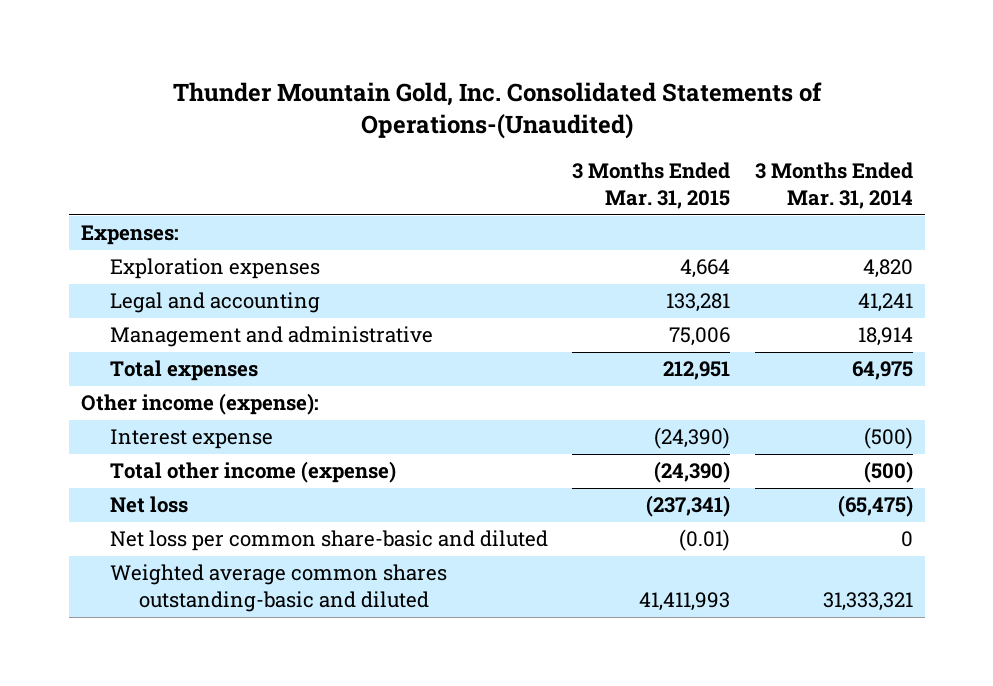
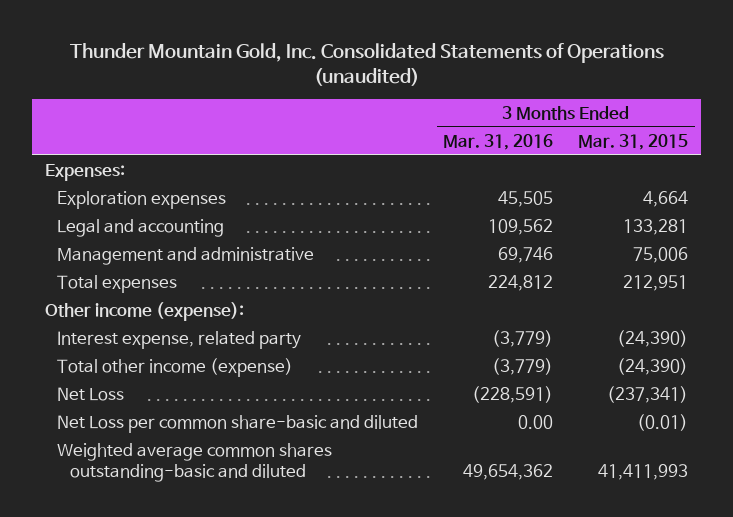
[172,81,822,140] Thunder Mountain Gold, Inc. Consolidated Statements of Operations-(Unaudited) -> [69,42,664,86] Thunder Mountain Gold, Inc. Consolidated Statements of Operations (unaudited)
[754,162,913,210] 3 Months Ended Mar. 31, 2014 -> none
none -> [443,133,554,150] Mar. 31, 2016
[110,429,274,450] Interest expense -> [57,330,302,349] Interest expense, related party
[110,496,189,514] Net loss -> [57,386,125,401] Net Loss
[110,530,549,552] Net loss per common share-basic and diluted -> [57,414,419,433] Net Loss per common share-basic and diluted

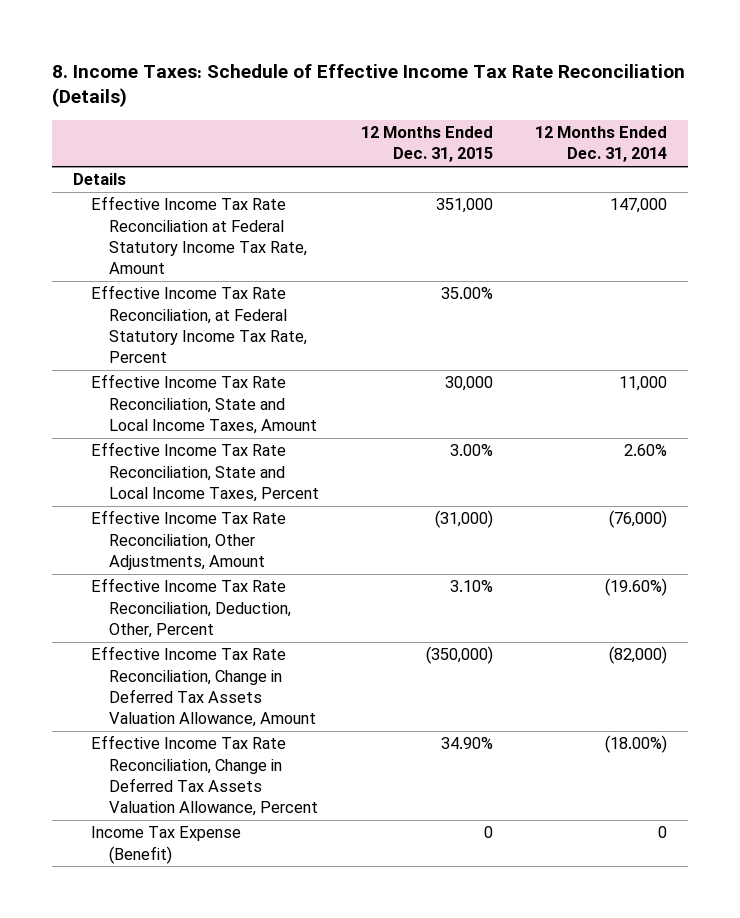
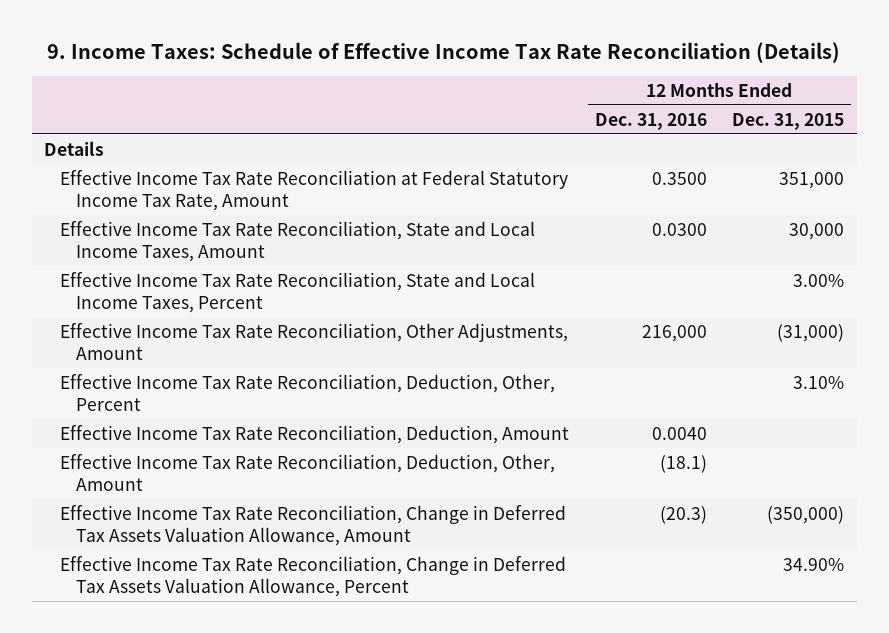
[52,63,686,108] 8. Income Taxes: Schedule of Effective Income Tax Rate Reconciliation (Details) -> [47,41,841,63] 9. Income Taxes: Schedule of Effective Income Tax Rate Reconciliation (Details)
[534,126,667,163] 12 Months Ended Dec. 31, 2014 -> none
none -> [594,112,707,130] Dec. 31, 2016
[91,285,308,363] Effective Income Tax Rate Reconciliation, at Federal Statutory Income Tax Rate, Percent -> none
none -> [60,424,570,444] Effective Income Tax Rate Reconciliation, Deduction, Amount
none -> [60,453,556,492] Effective Income Tax Rate Reconciliation, Deduction, Other, Amount
[91,826,242,864] Income Tax Expense (Benefit) -> none

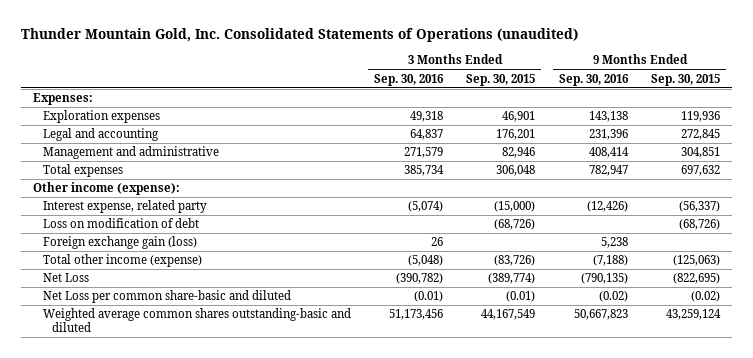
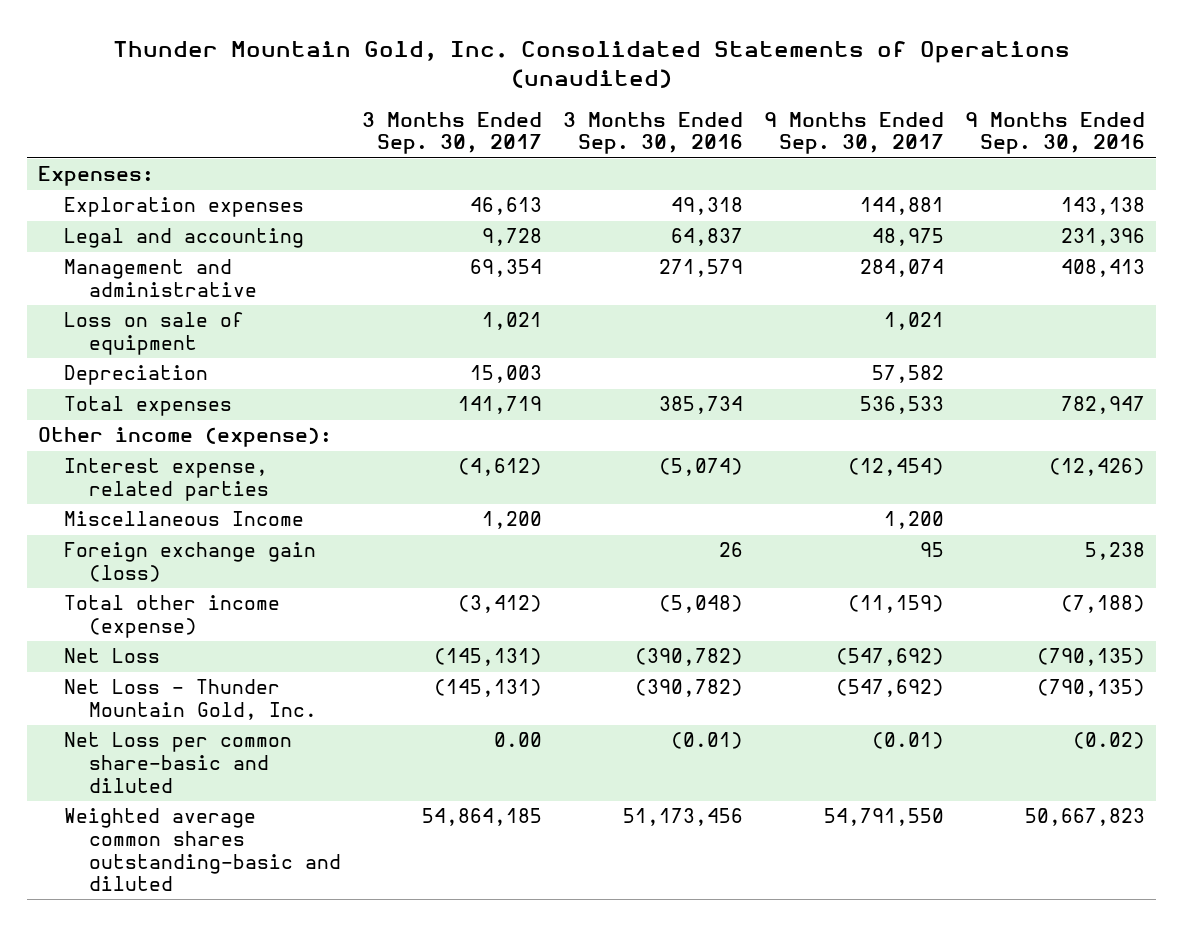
[466,73,536,86] Sep. 30, 2015 -> none
[651,73,721,86] Sep. 30, 2015 -> none
none -> [362,111,543,155] 3 Months Ended Sep. 30, 2017
none -> [764,111,945,155] 9 Months Ended Sep. 30, 2017
[588,147,629,159] 408,414 -> [1061,259,1146,278] 408,413
none -> [63,312,244,355] Loss on sale of equipment
none -> [63,365,208,386] Depreciation
[42,218,199,229] Loss on modification of debt -> none
[42,200,207,214] Interest expense, related party -> [63,458,270,501] Interest expense, related parties
none -> [63,511,304,527] Miscellaneous Income
none -> [63,679,318,720] Net Loss - Thunder Mountain Gold, Inc.

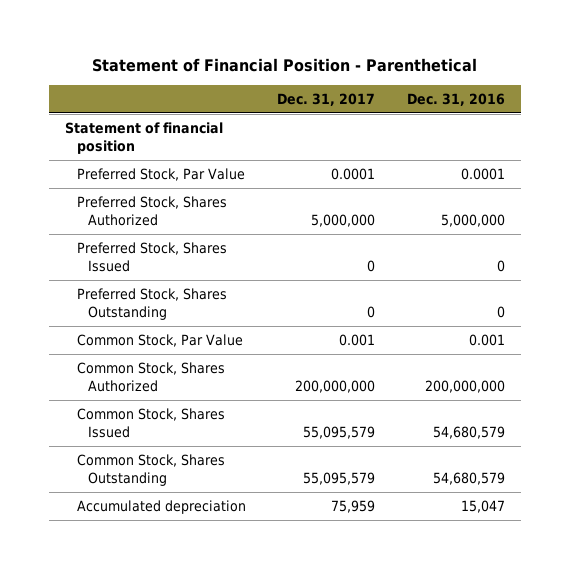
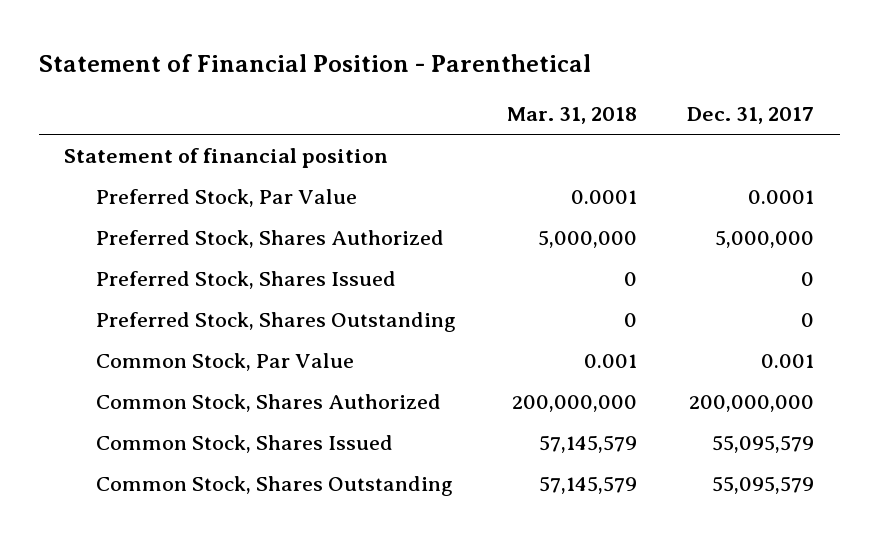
[407,92,506,106] Dec. 31, 2016 -> none
none -> [506,107,637,125] Mar. 31, 2018
[76,500,246,515] Accumulated depreciation -> none

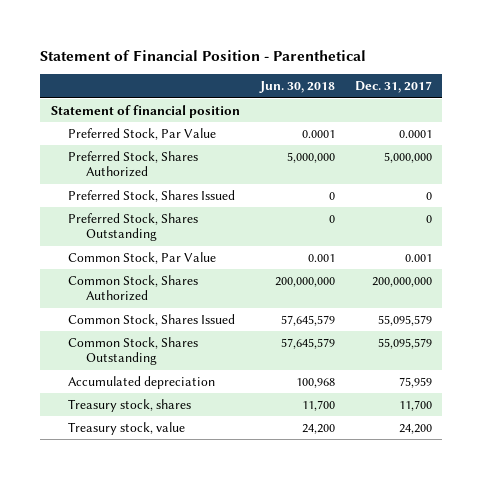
[506,107,637,125] Mar. 31, 2018 -> none
none -> [258,81,335,94] Jun. 30, 2018
none -> [68,375,216,389] Accumulated depreciation
none -> [68,398,192,412] Treasury stock, shares
none -> [68,421,186,435] Treasury stock, value

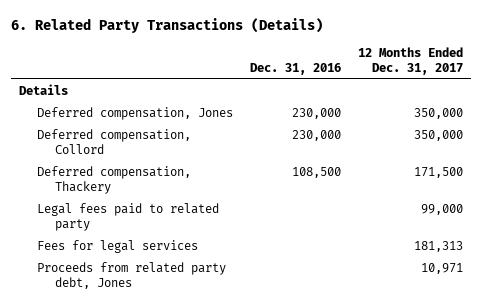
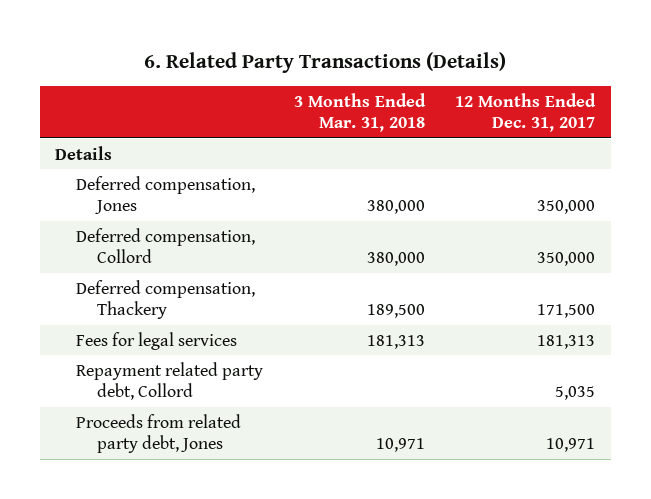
[250,62,342,75] Dec. 31, 2016 -> none
none -> [293,92,426,133] 3 Months Ended Mar. 31, 2018
[37,203,220,232] Legal fees paid to related party -> none
none -> [76,361,264,401] Repayment related party debt, Collord

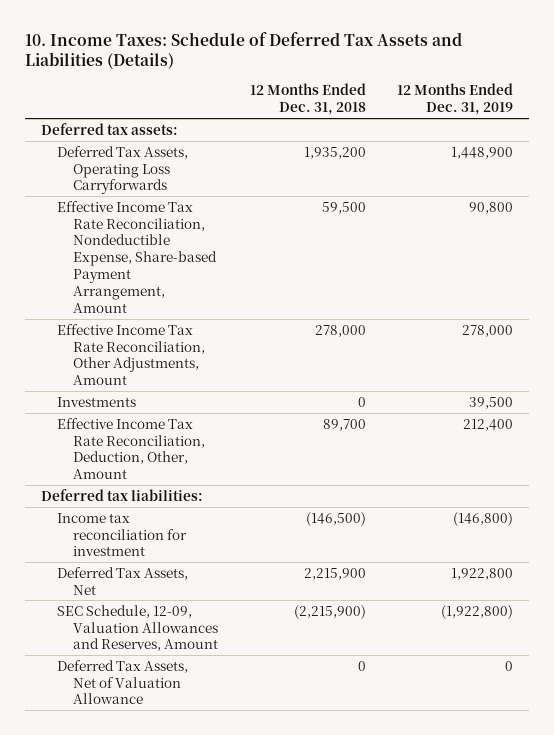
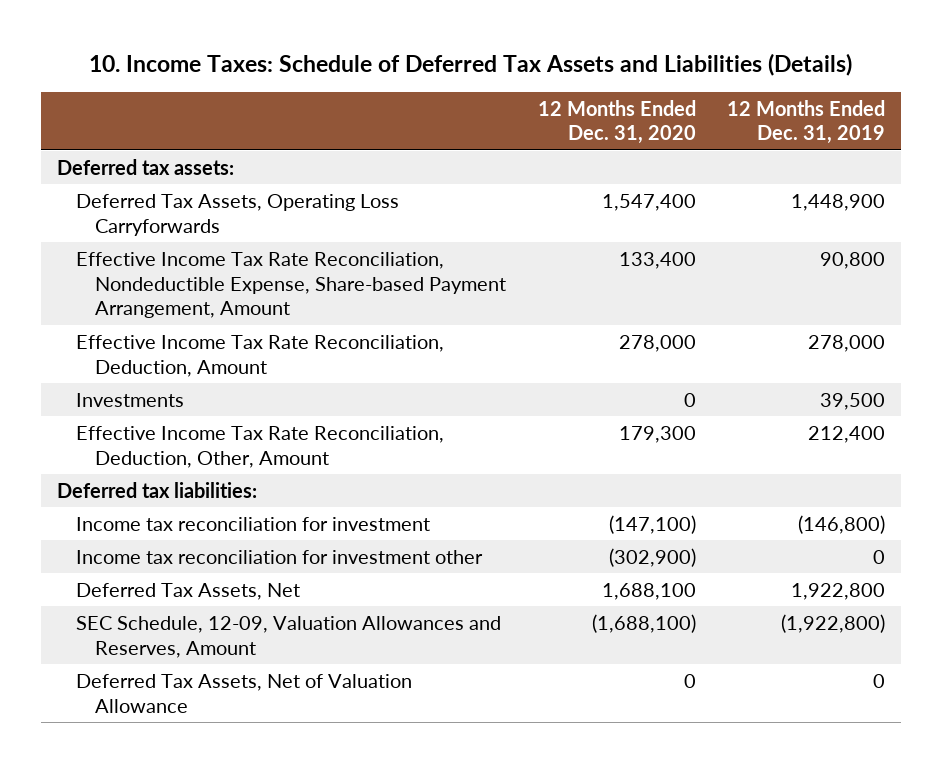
[249,83,366,116] 12 Months Ended Dec. 31, 2018 -> none
none -> [537,99,696,145] 12 Months Ended Dec. 31, 2020
[56,323,205,386] Effective Income Tax Rate Reconciliation, Other Adjustments, Amount -> [75,334,444,377] Effective Income Tax Rate Reconciliation, Deduction, Amount
none -> [75,549,483,564] Income tax reconciliation for investment other

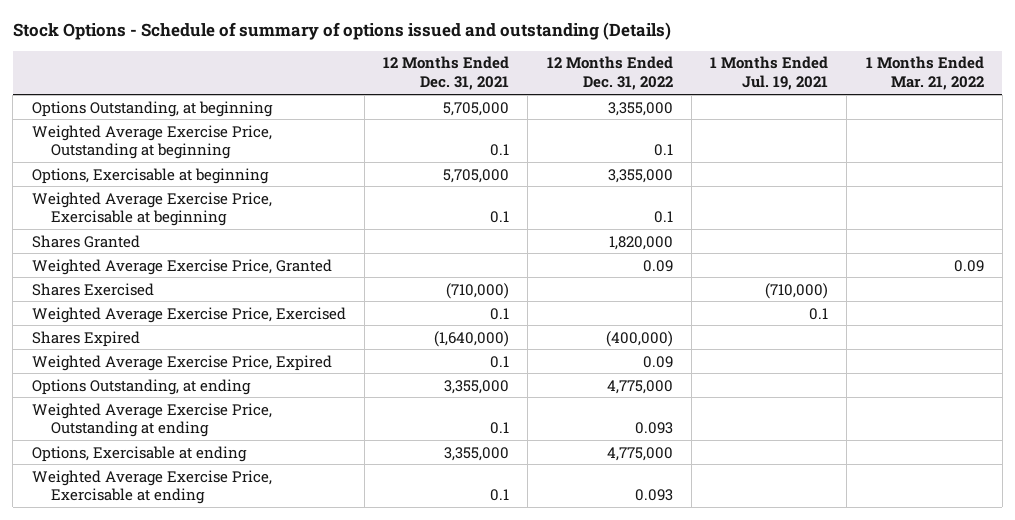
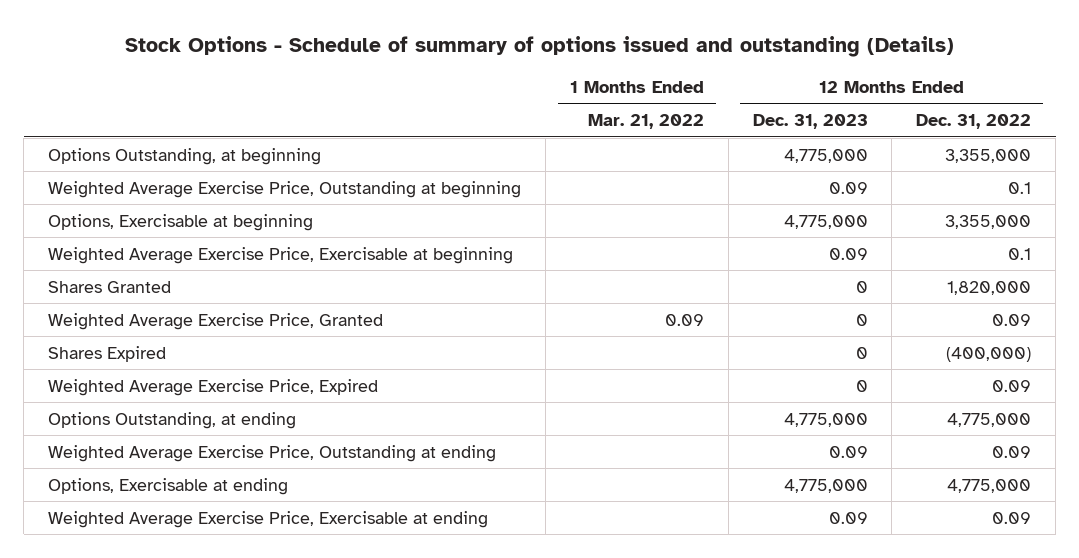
[383,56,510,91] 12 Months Ended Dec. 31, 2021 -> none
[710,56,829,91] 1 Months Ended Jul. 19, 2021 -> none
none -> [752,114,868,130] Dec. 31, 2023
[31,282,154,296] Shares Exercised -> none
[31,306,346,323] Weighted Average Exercise Price, Exercised -> none
[634,422,673,435] 0.093 -> [992,445,1032,458] 0.09
[634,489,673,502] 0.093 -> [992,511,1032,524] 0.09

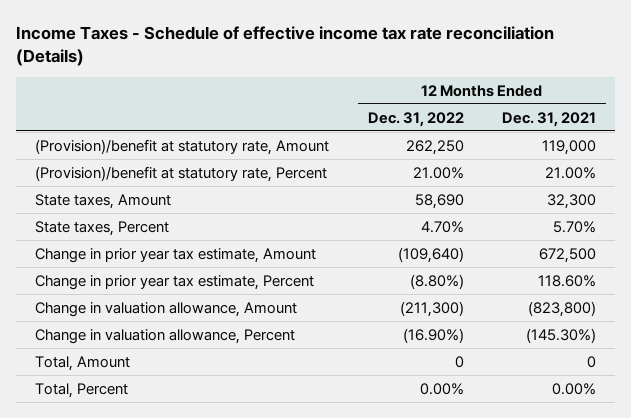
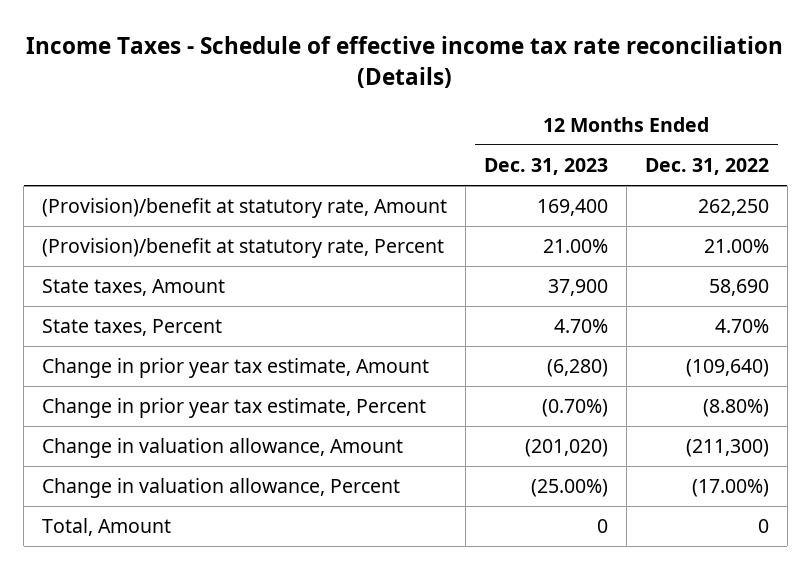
[501,111,596,127] Dec. 31, 2021 -> none
none -> [483,157,608,175] Dec. 31, 2023
[402,327,464,343] (16.90%) -> [691,479,769,498] (17.00%)
[35,382,129,398] Total, Percent -> none

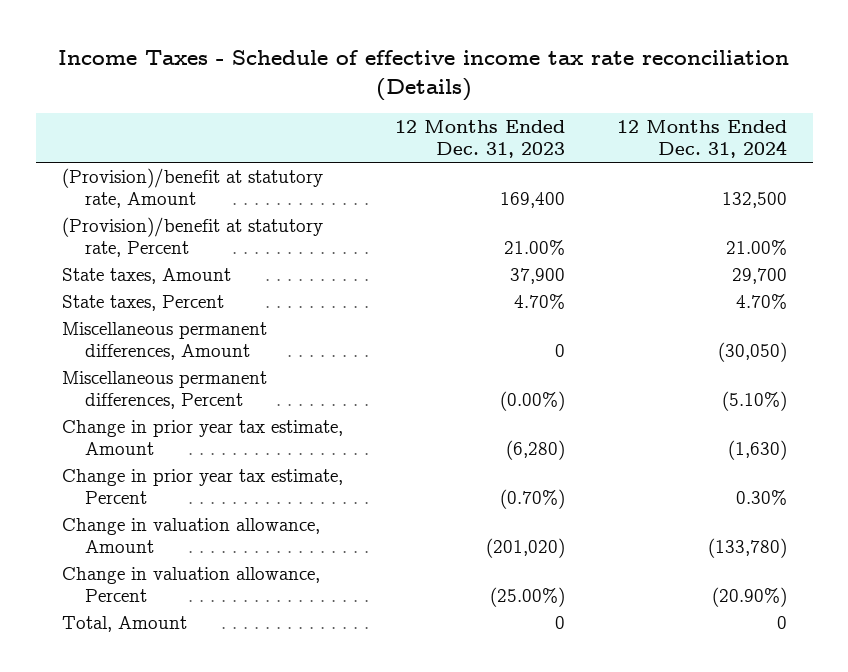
[644,157,769,175] Dec. 31, 2022 -> none
none -> [616,119,787,158] 12 Months Ended Dec. 31, 2024
none -> [61,322,267,361] Miscellaneous permanent differences, Amount
none -> [61,371,267,410] Miscellaneous permanent differences, Percent

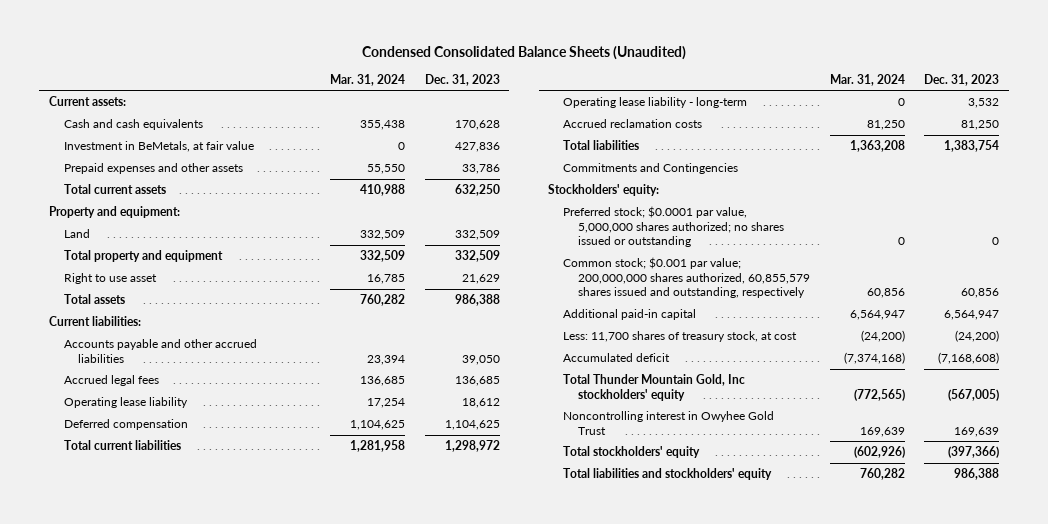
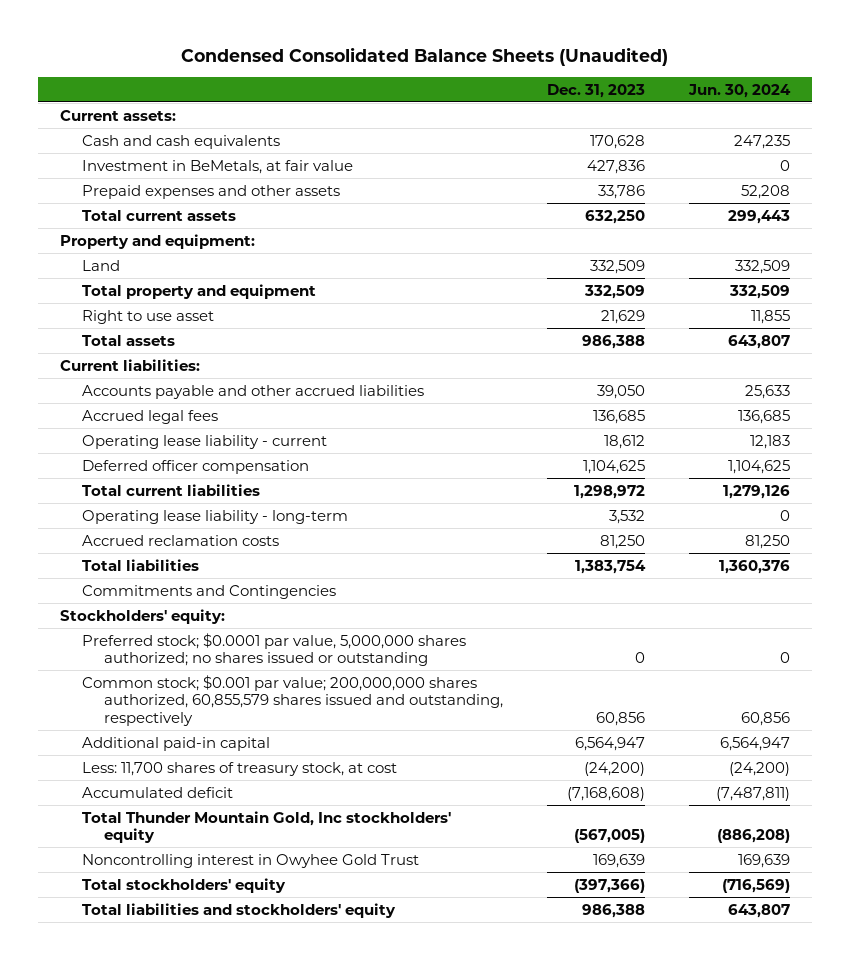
[329,73,405,86] Mar. 31, 2024 -> none
none -> [687,83,791,98] Jun. 30, 2024
[63,397,188,409] Operating lease liability -> [82,434,328,449] Operating lease liability - current
[63,419,188,431] Deferred compensation -> [82,459,310,474] Deferred officer compensation

